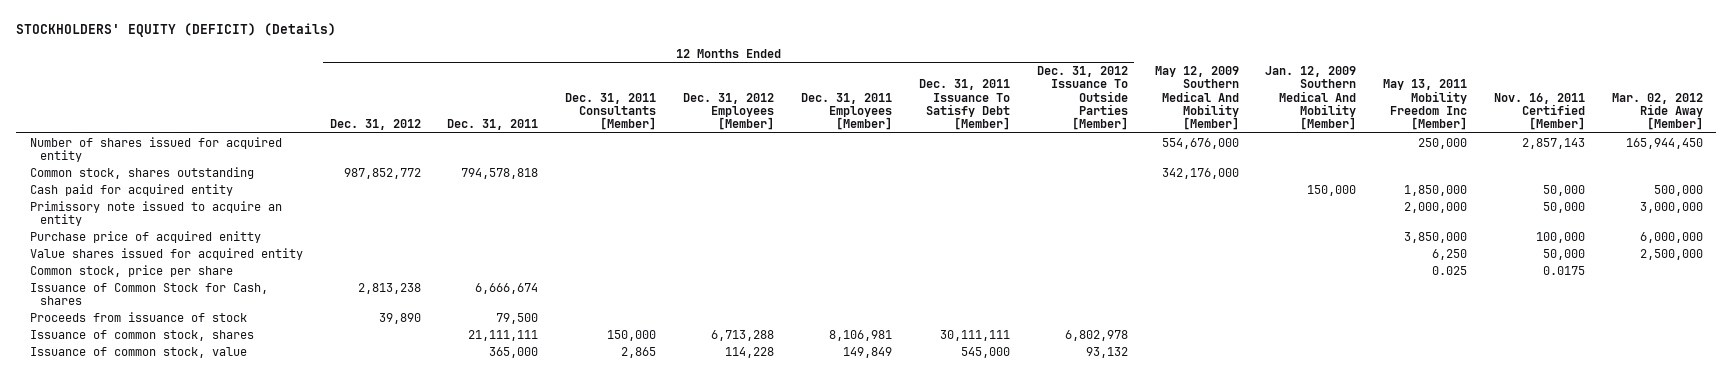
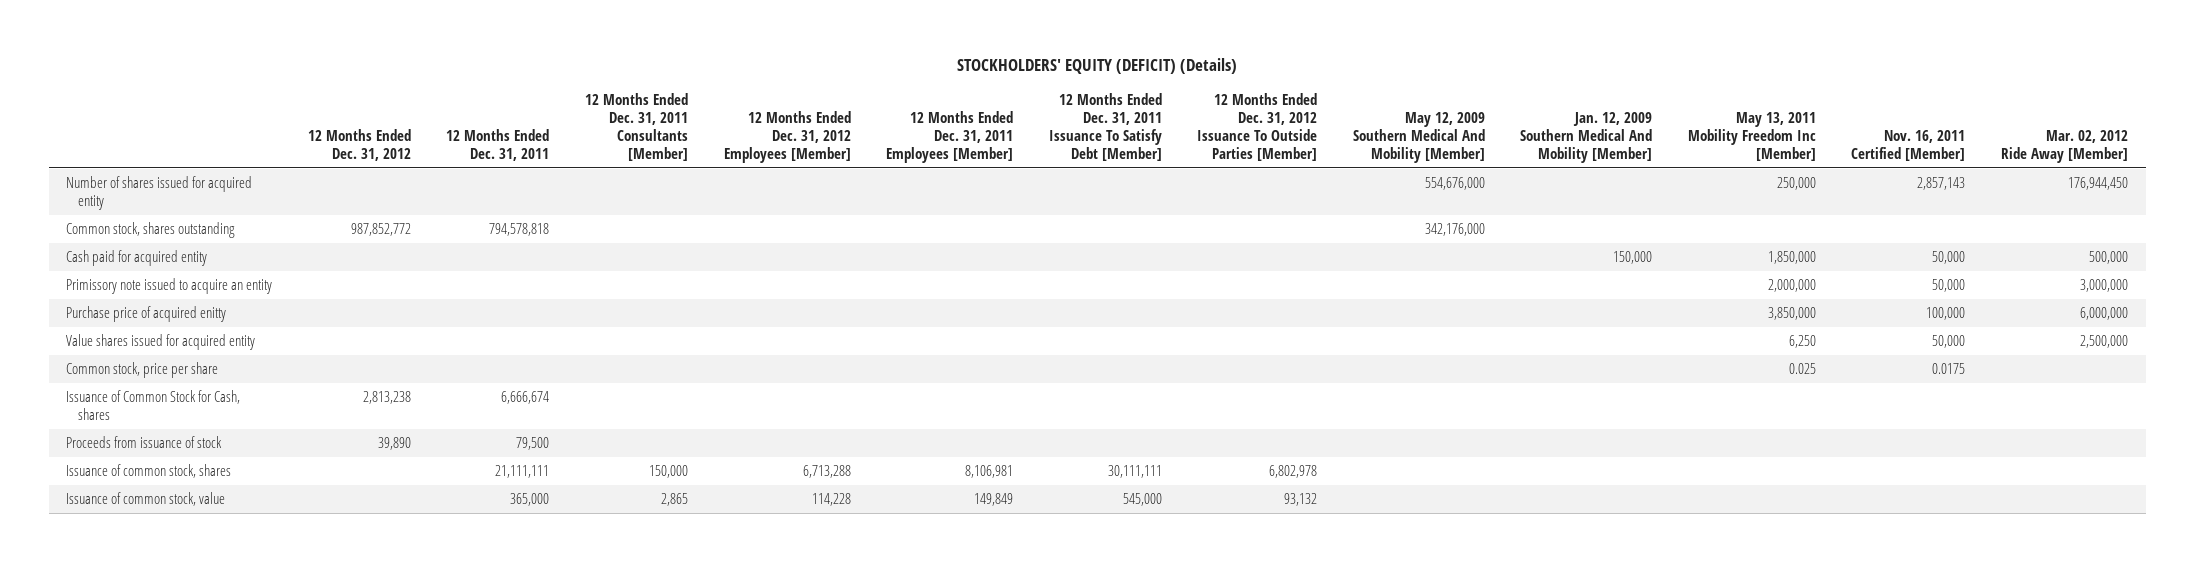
[1626,137,1704,149] 165,944,450 -> [2067,177,2128,191] 176,944,450

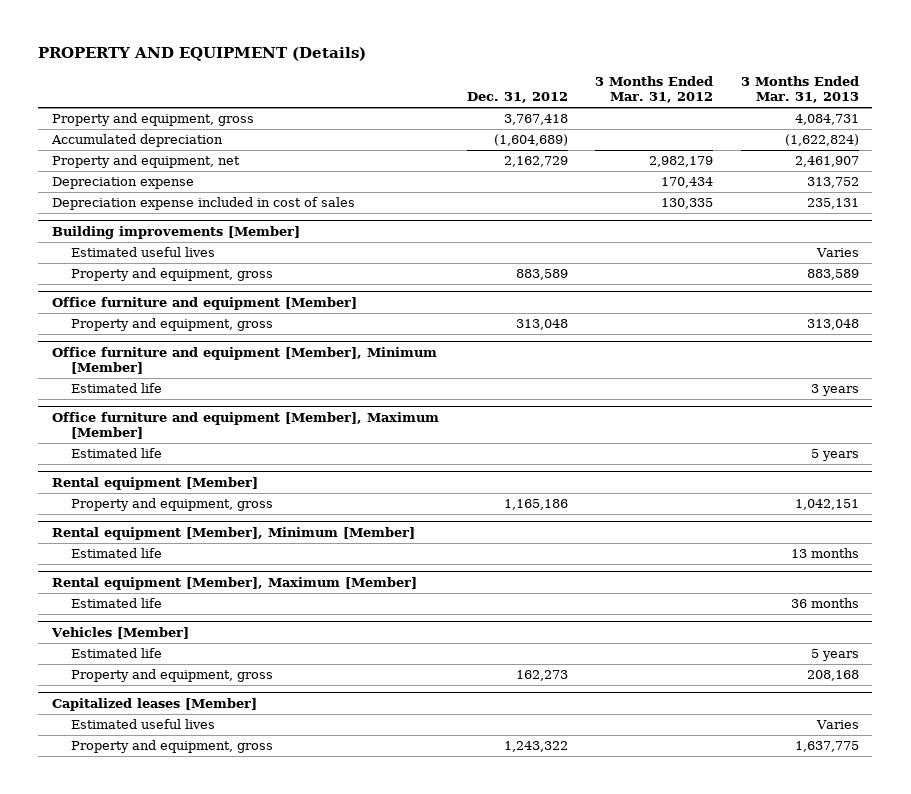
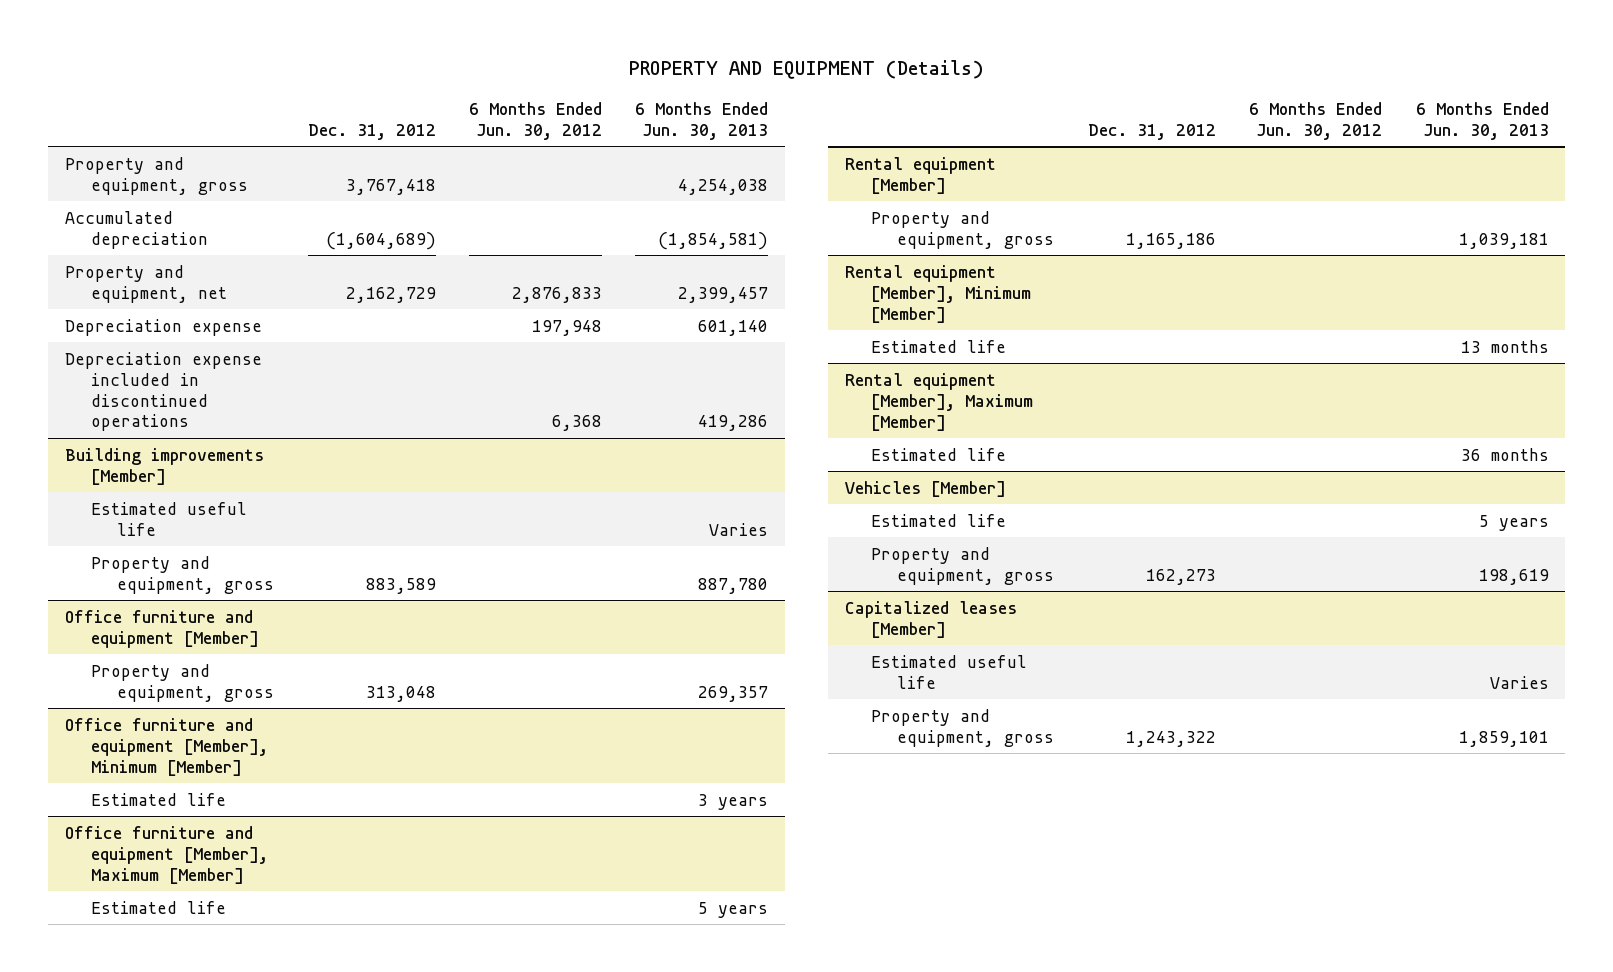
[595,75,714,104] 3 Months Ended Mar. 31, 2012 -> none
[740,75,859,104] 3 Months Ended Mar. 31, 2013 -> none
none -> [468,101,602,140] 6 Months Ended Jun. 30, 2012
none -> [635,101,769,140] 6 Months Ended Jun. 30, 2013
[52,197,356,211] Depreciation expense included in cost of sales -> none
none -> [64,351,262,432] Depreciation expense included in discontinued operations
[71,247,216,258] Estimated useful lives -> [90,501,247,536] Estimated useful life
[71,719,216,730] Estimated useful lives -> [871,654,1028,689] Estimated useful life

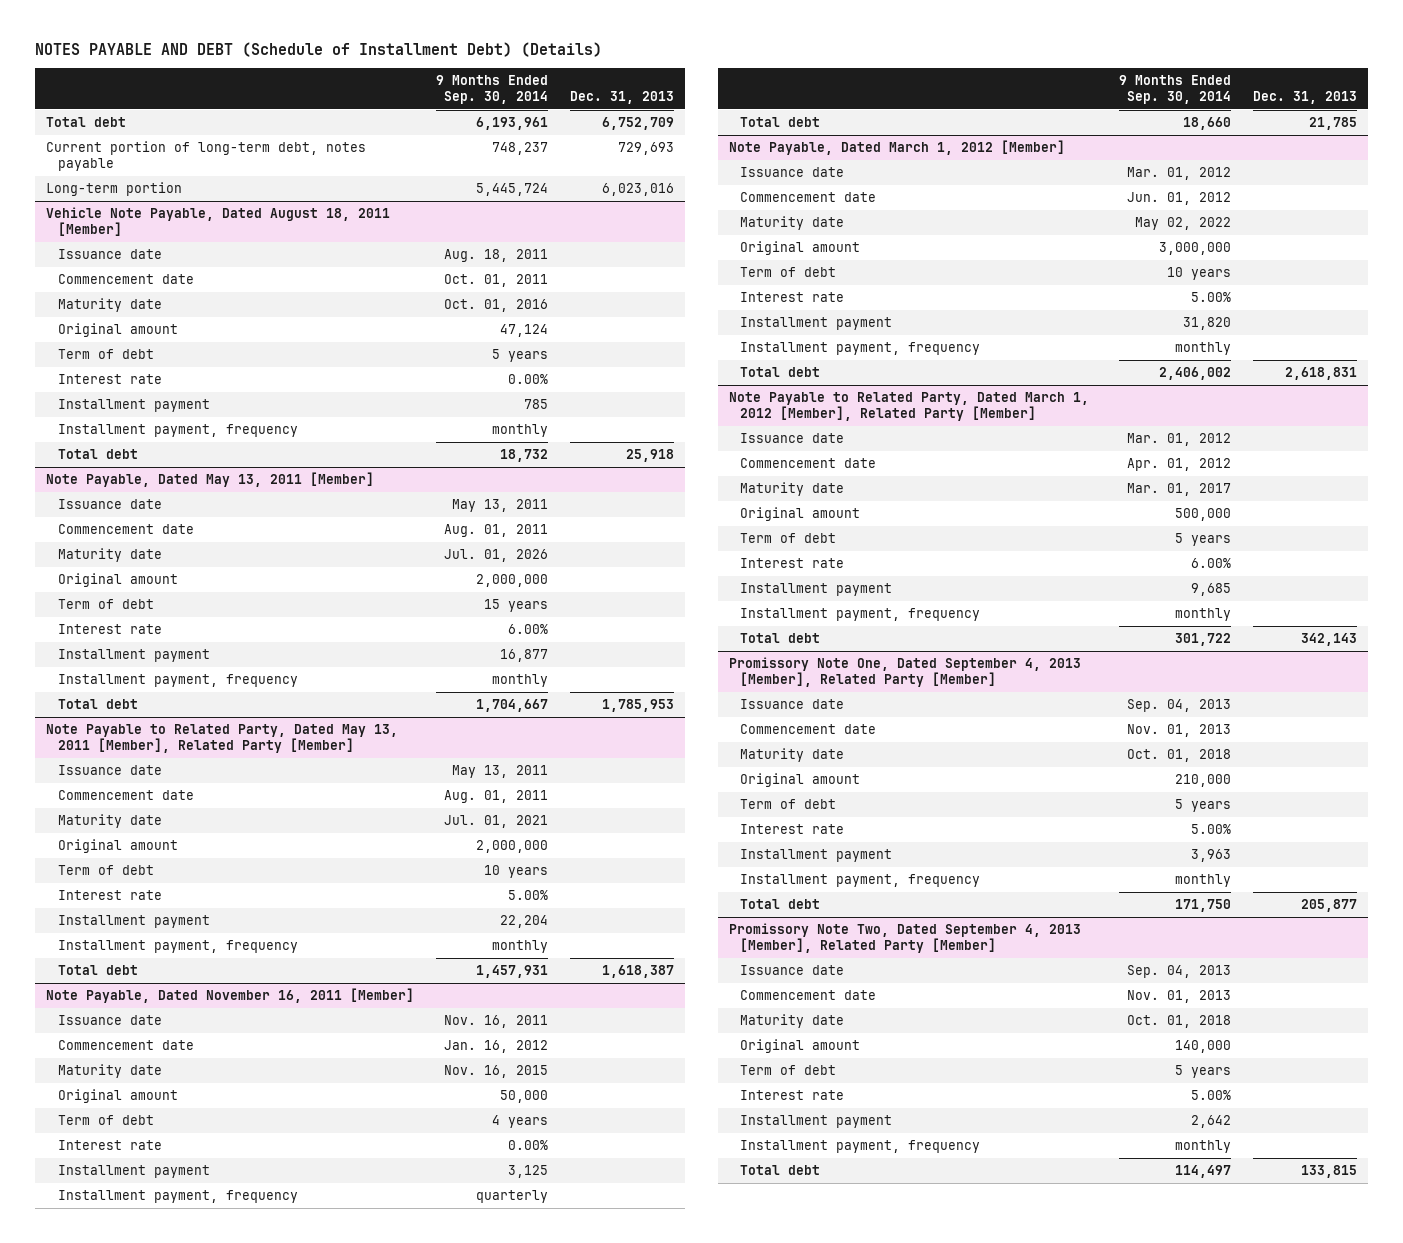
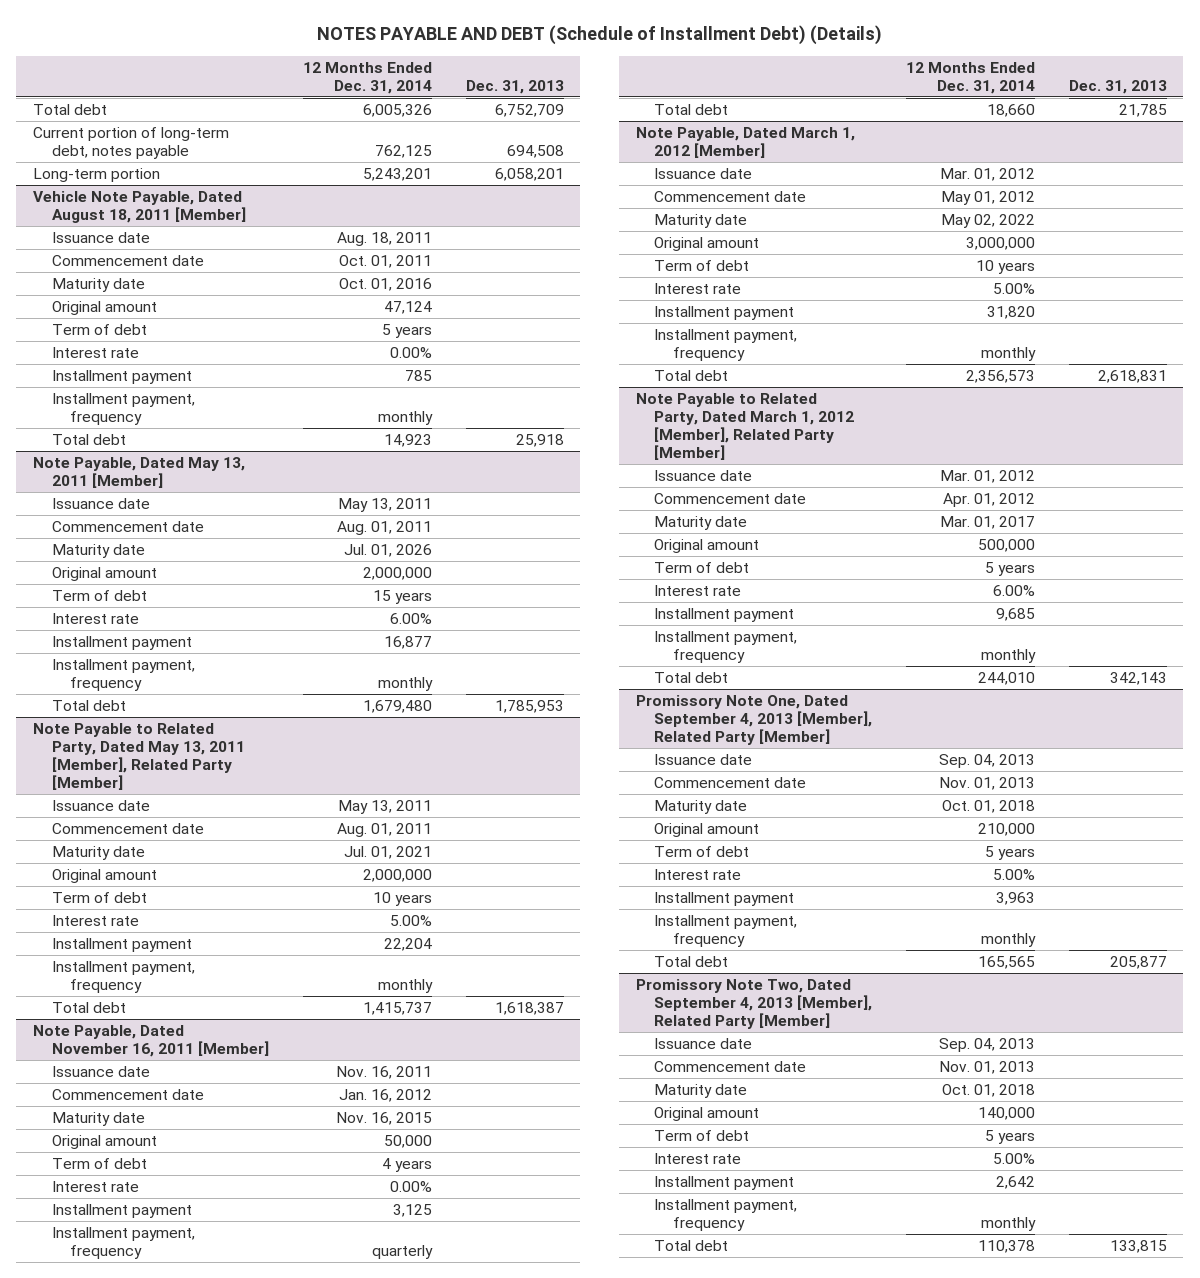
[435,75,548,105] 9 Months Ended Sep. 30, 2014 -> none
none -> [303,61,433,94] 12 Months Ended Dec. 31, 2014
[618,142,675,156] 729,693 -> [506,144,564,158] 694,508
[602,183,675,197] 6,023,016 -> [494,168,564,182] 6,058,201

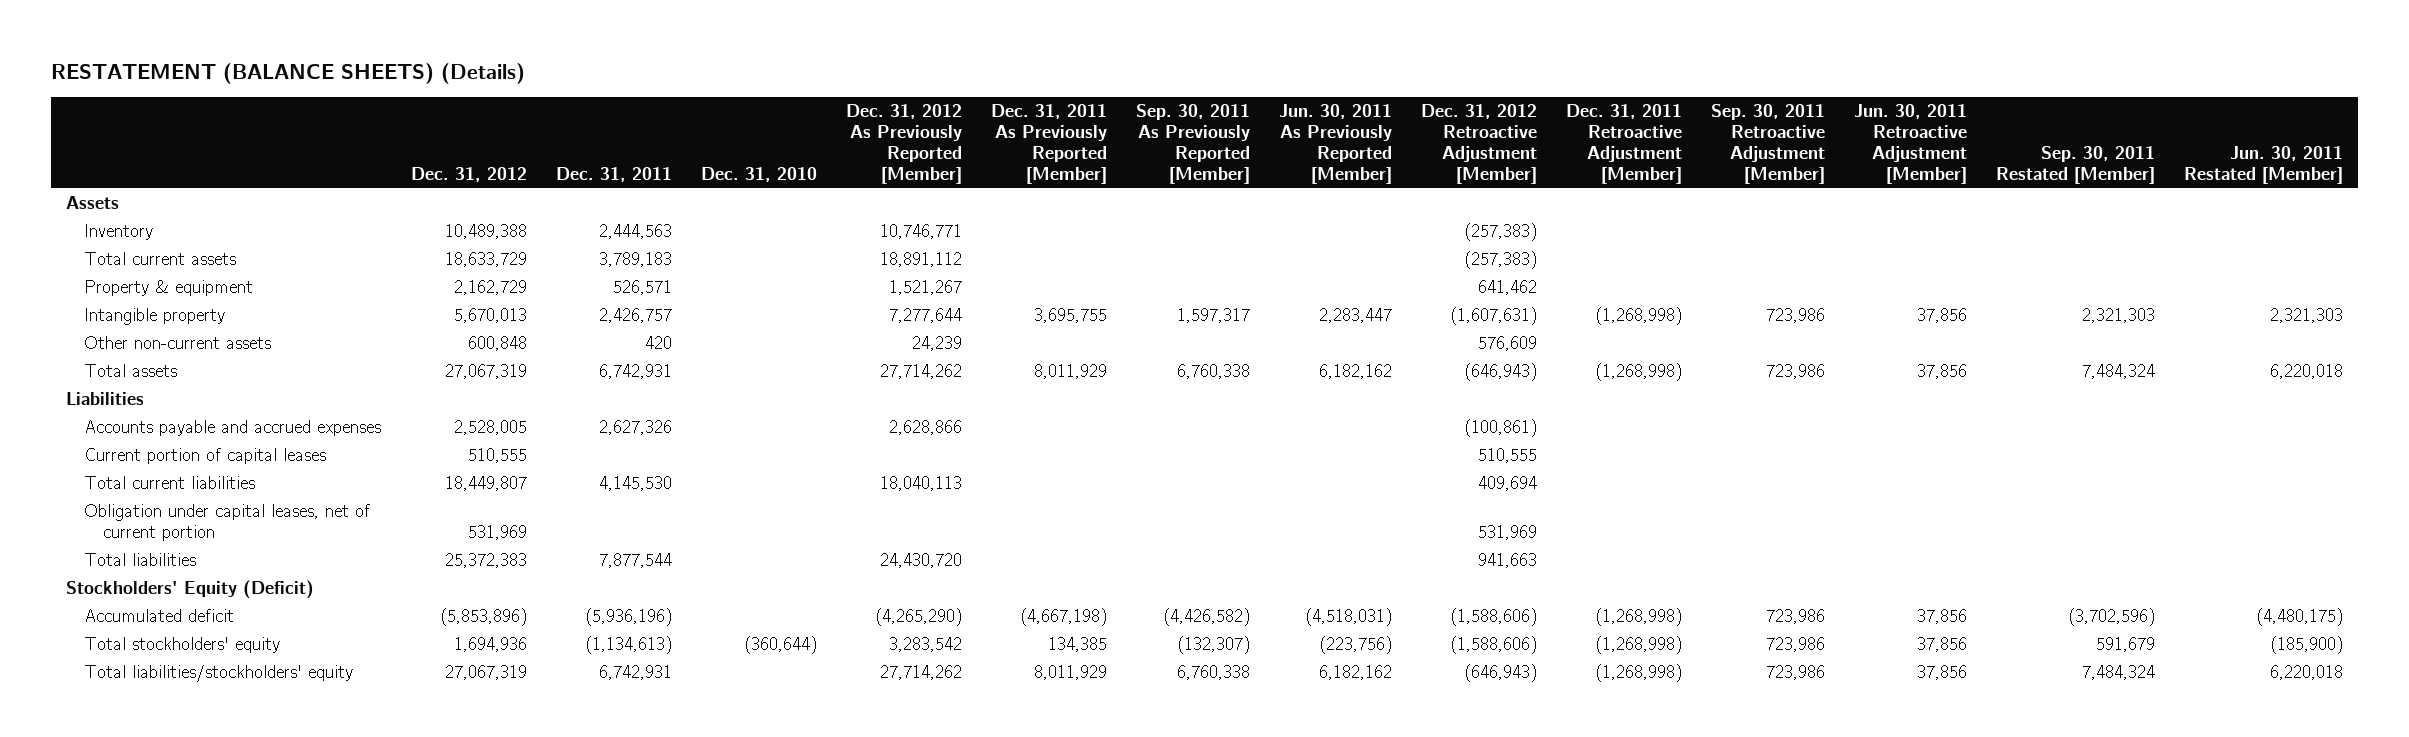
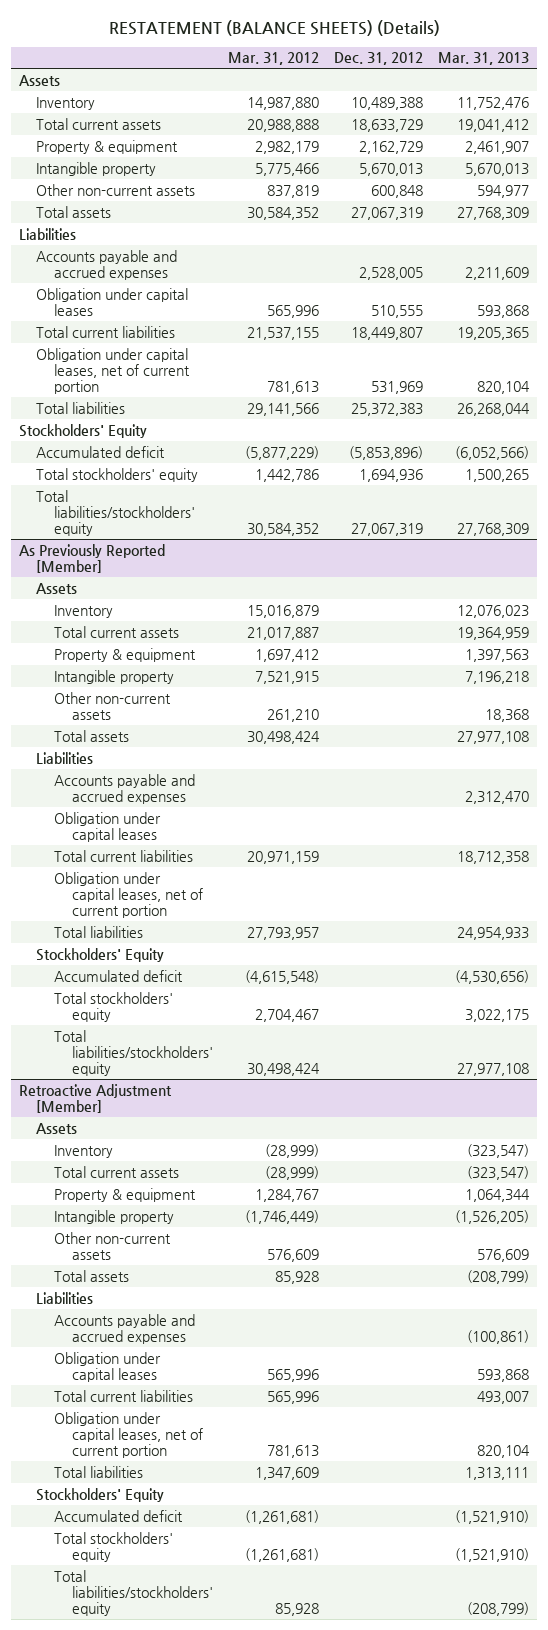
[555,166,672,182] Dec. 31, 2011 -> none
[700,166,817,182] Dec. 31, 2010 -> none
[845,104,962,184] Dec. 31, 2012 As Previously Reported [Member] -> none
[990,104,1107,184] Dec. 31, 2011 As Previously Reported [Member] -> none
[1135,104,1250,184] Sep. 30, 2011 As Previously Reported [Member] -> none
[1278,104,1392,184] Jun. 30, 2011 As Previously Reported [Member] -> none
[1420,104,1537,184] Dec. 31, 2012 Retroactive Adjustment [Member] -> none
[1565,104,1682,184] Dec. 31, 2011 Retroactive Adjustment [Member] -> none
[1710,104,1825,184] Sep. 30, 2011 Retroactive Adjustment [Member] -> none
[1853,104,1967,184] Jun. 30, 2011 Retroactive Adjustment [Member] -> none
[1996,145,2156,184] Sep. 30, 2011 Restated [Member] -> none
[2184,145,2344,184] Jun. 30, 2011 Restated [Member] -> none
none -> [227,52,319,66] Mar. 31, 2012
none -> [438,52,530,66] Mar. 31, 2013
[84,448,327,465] Current portion of capital leases -> [36,287,189,317] Obligation under capital leases
[65,580,314,600] Stockholders' Equity (Deficit) -> [18,423,147,438] Stockholders' Equity
none -> [18,543,165,574] As Previously Reported [Member]
none -> [36,582,78,594] Assets
none -> [54,604,114,618] Inventory
none -> [54,625,180,638] Total current assets
none -> [54,647,197,662] Property & equipment
none -> [54,669,175,684] Intangible property
none -> [54,691,172,721] Other non-current assets
none -> [54,729,130,742] Total assets
none -> [36,751,94,764] Liabilities
none -> [54,773,196,805] Accounts payable and accrued expenses
none -> [54,811,162,843] Obligation under capital leases
none -> [54,849,194,862] Total current liabilities
none -> [54,871,203,919] Obligation under capital leases, net of current portion
none -> [54,925,144,938] Total liabilities
none -> [36,947,165,962] Stockholders' Equity
none -> [54,969,184,982] Accumulated deficit
none -> [54,991,174,1023] Total stockholders' equity
none -> [54,1029,213,1077] Total liabilities/stockholders' equity
none -> [18,1083,172,1114] Retroactive Adjustment [Member]
none -> [36,1122,78,1134] Assets
none -> [54,1144,114,1158] Inventory
none -> [54,1165,180,1178] Total current assets
none -> [54,1187,197,1202] Property & equipment
none -> [54,1209,175,1224] Intangible property
none -> [54,1231,172,1261] Other non-current assets
none -> [54,1269,130,1282] Total assets
none -> [36,1291,94,1304] Liabilities
none -> [54,1313,196,1345] Accounts payable and accrued expenses
none -> [54,1351,162,1383] Obligation under capital leases
none -> [54,1389,194,1402] Total current liabilities
none -> [54,1411,203,1459] Obligation under capital leases, net of current portion
none -> [54,1465,144,1478] Total liabilities
none -> [36,1487,165,1502] Stockholders' Equity
none -> [54,1509,184,1522] Accumulated deficit
none -> [54,1531,174,1563] Total stockholders' equity
none -> [54,1569,213,1617] Total liabilities/stockholders' equity

